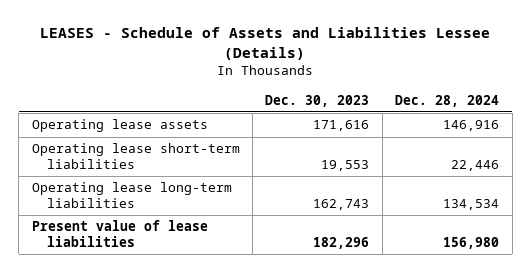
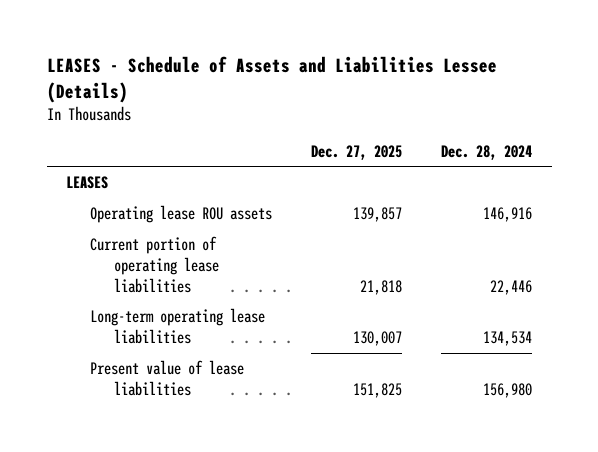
[265,94,370,107] Dec. 30, 2023 -> none
none -> [311,144,403,160] Dec. 27, 2025
none -> [66,176,109,190] LEASES
[31,119,208,133] Operating lease assets -> [90,205,273,224] Operating lease ROU assets
[31,143,240,169] Operating lease short-term liabilities -> [90,236,219,293] Current portion of operating lease liabilities
[31,182,232,208] Operating lease long-term liabilities -> [90,308,266,344] Long-term operating lease liabilities

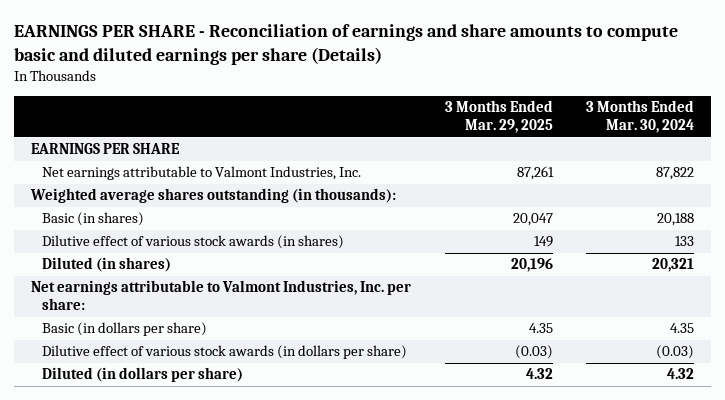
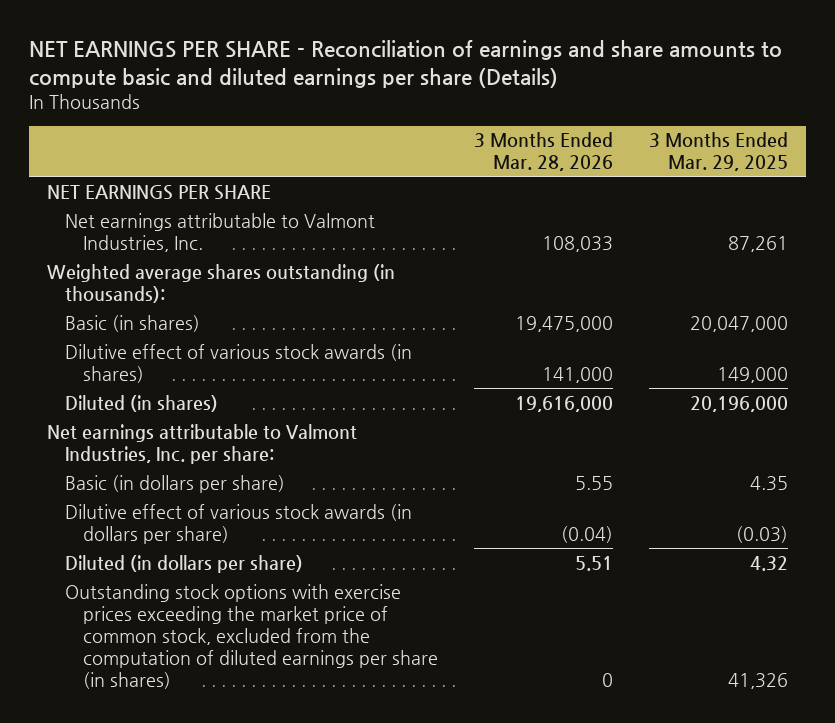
[13,24,678,65] EARNINGS PER SHARE - Reconciliation of earnings and share amounts to compute basic and diluted earnings per share (Details) -> [28,40,782,88] NET EARNINGS PER SHARE - Reconciliation of earnings and share amounts to compute basic and diluted earnings per share (Details)
[586,100,695,134] 3 Months Ended Mar. 30, 2024 -> none
none -> [473,132,613,172] 3 Months Ended Mar. 28, 2026
[30,143,180,155] EARNINGS PER SHARE -> [46,184,271,200] NET EARNINGS PER SHARE
[512,213,553,227] 20,047 -> [690,315,789,332] 20,047,000
[533,236,553,248] 149 -> [717,366,789,383] 149,000
[510,258,553,273] 20,196 -> [690,395,789,412] 20,196,000
none -> [64,583,438,689] Outstanding stock options with exercise prices exceeding the market price of common stock, excluded from the computation of diluted earnings per share (in shares)

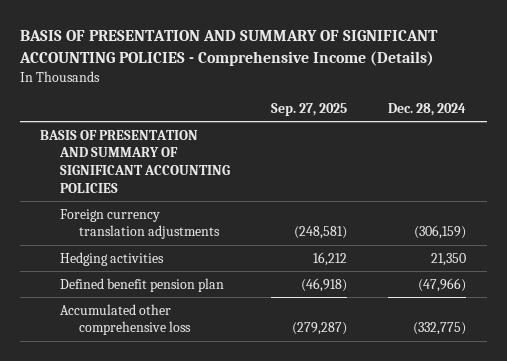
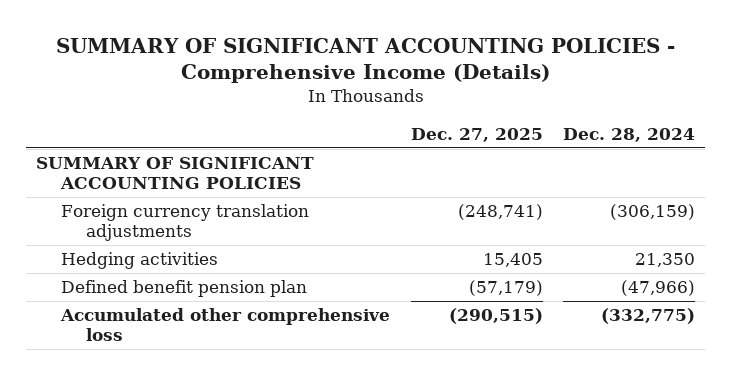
[18,30,438,66] BASIS OF PRESENTATION AND SUMMARY OF SIGNIFICANT ACCOUNTING POLICIES - Comprehensive Income (Details) -> [55,37,675,84] SUMMARY OF SIGNIFICANT ACCOUNTING POLICIES - Comprehensive Income (Details)
[271,103,348,117] Sep. 27, 2025 -> none
none -> [410,127,543,142] Dec. 27, 2025
[40,129,230,193] BASIS OF PRESENTATION AND SUMMARY OF SIGNIFICANT ACCOUNTING POLICIES -> [36,157,315,190] SUMMARY OF SIGNIFICANT ACCOUNTING POLICIES

